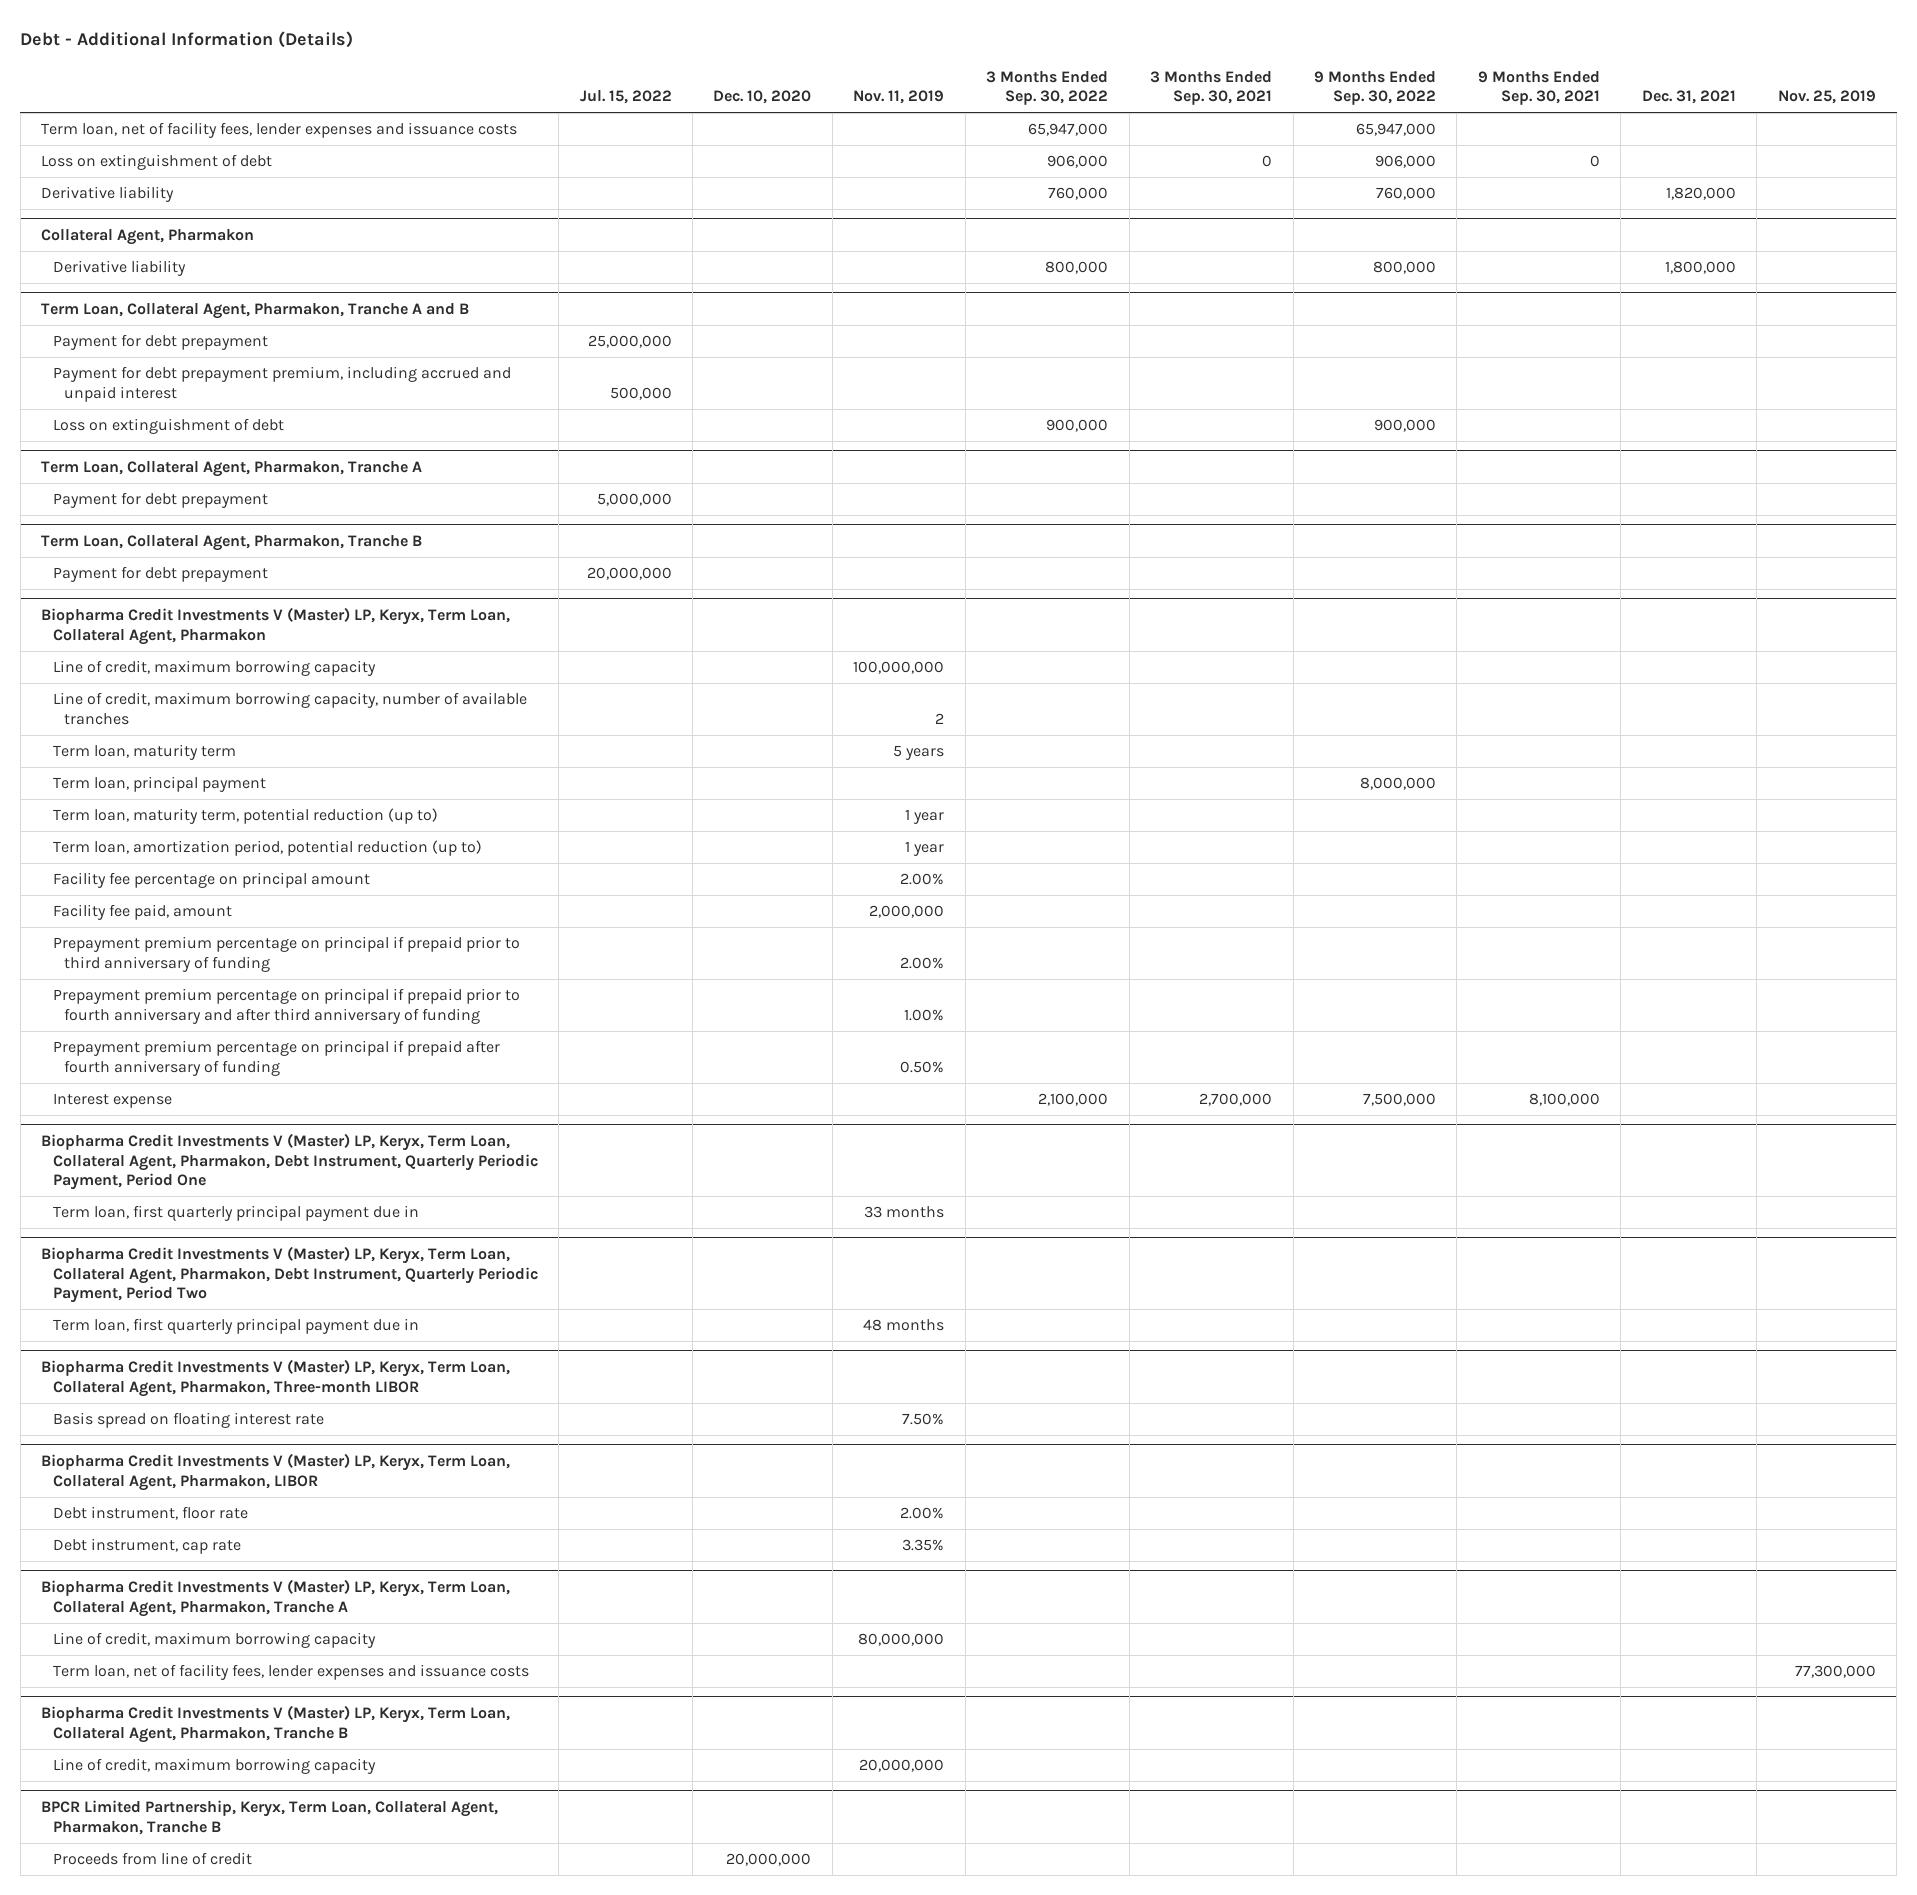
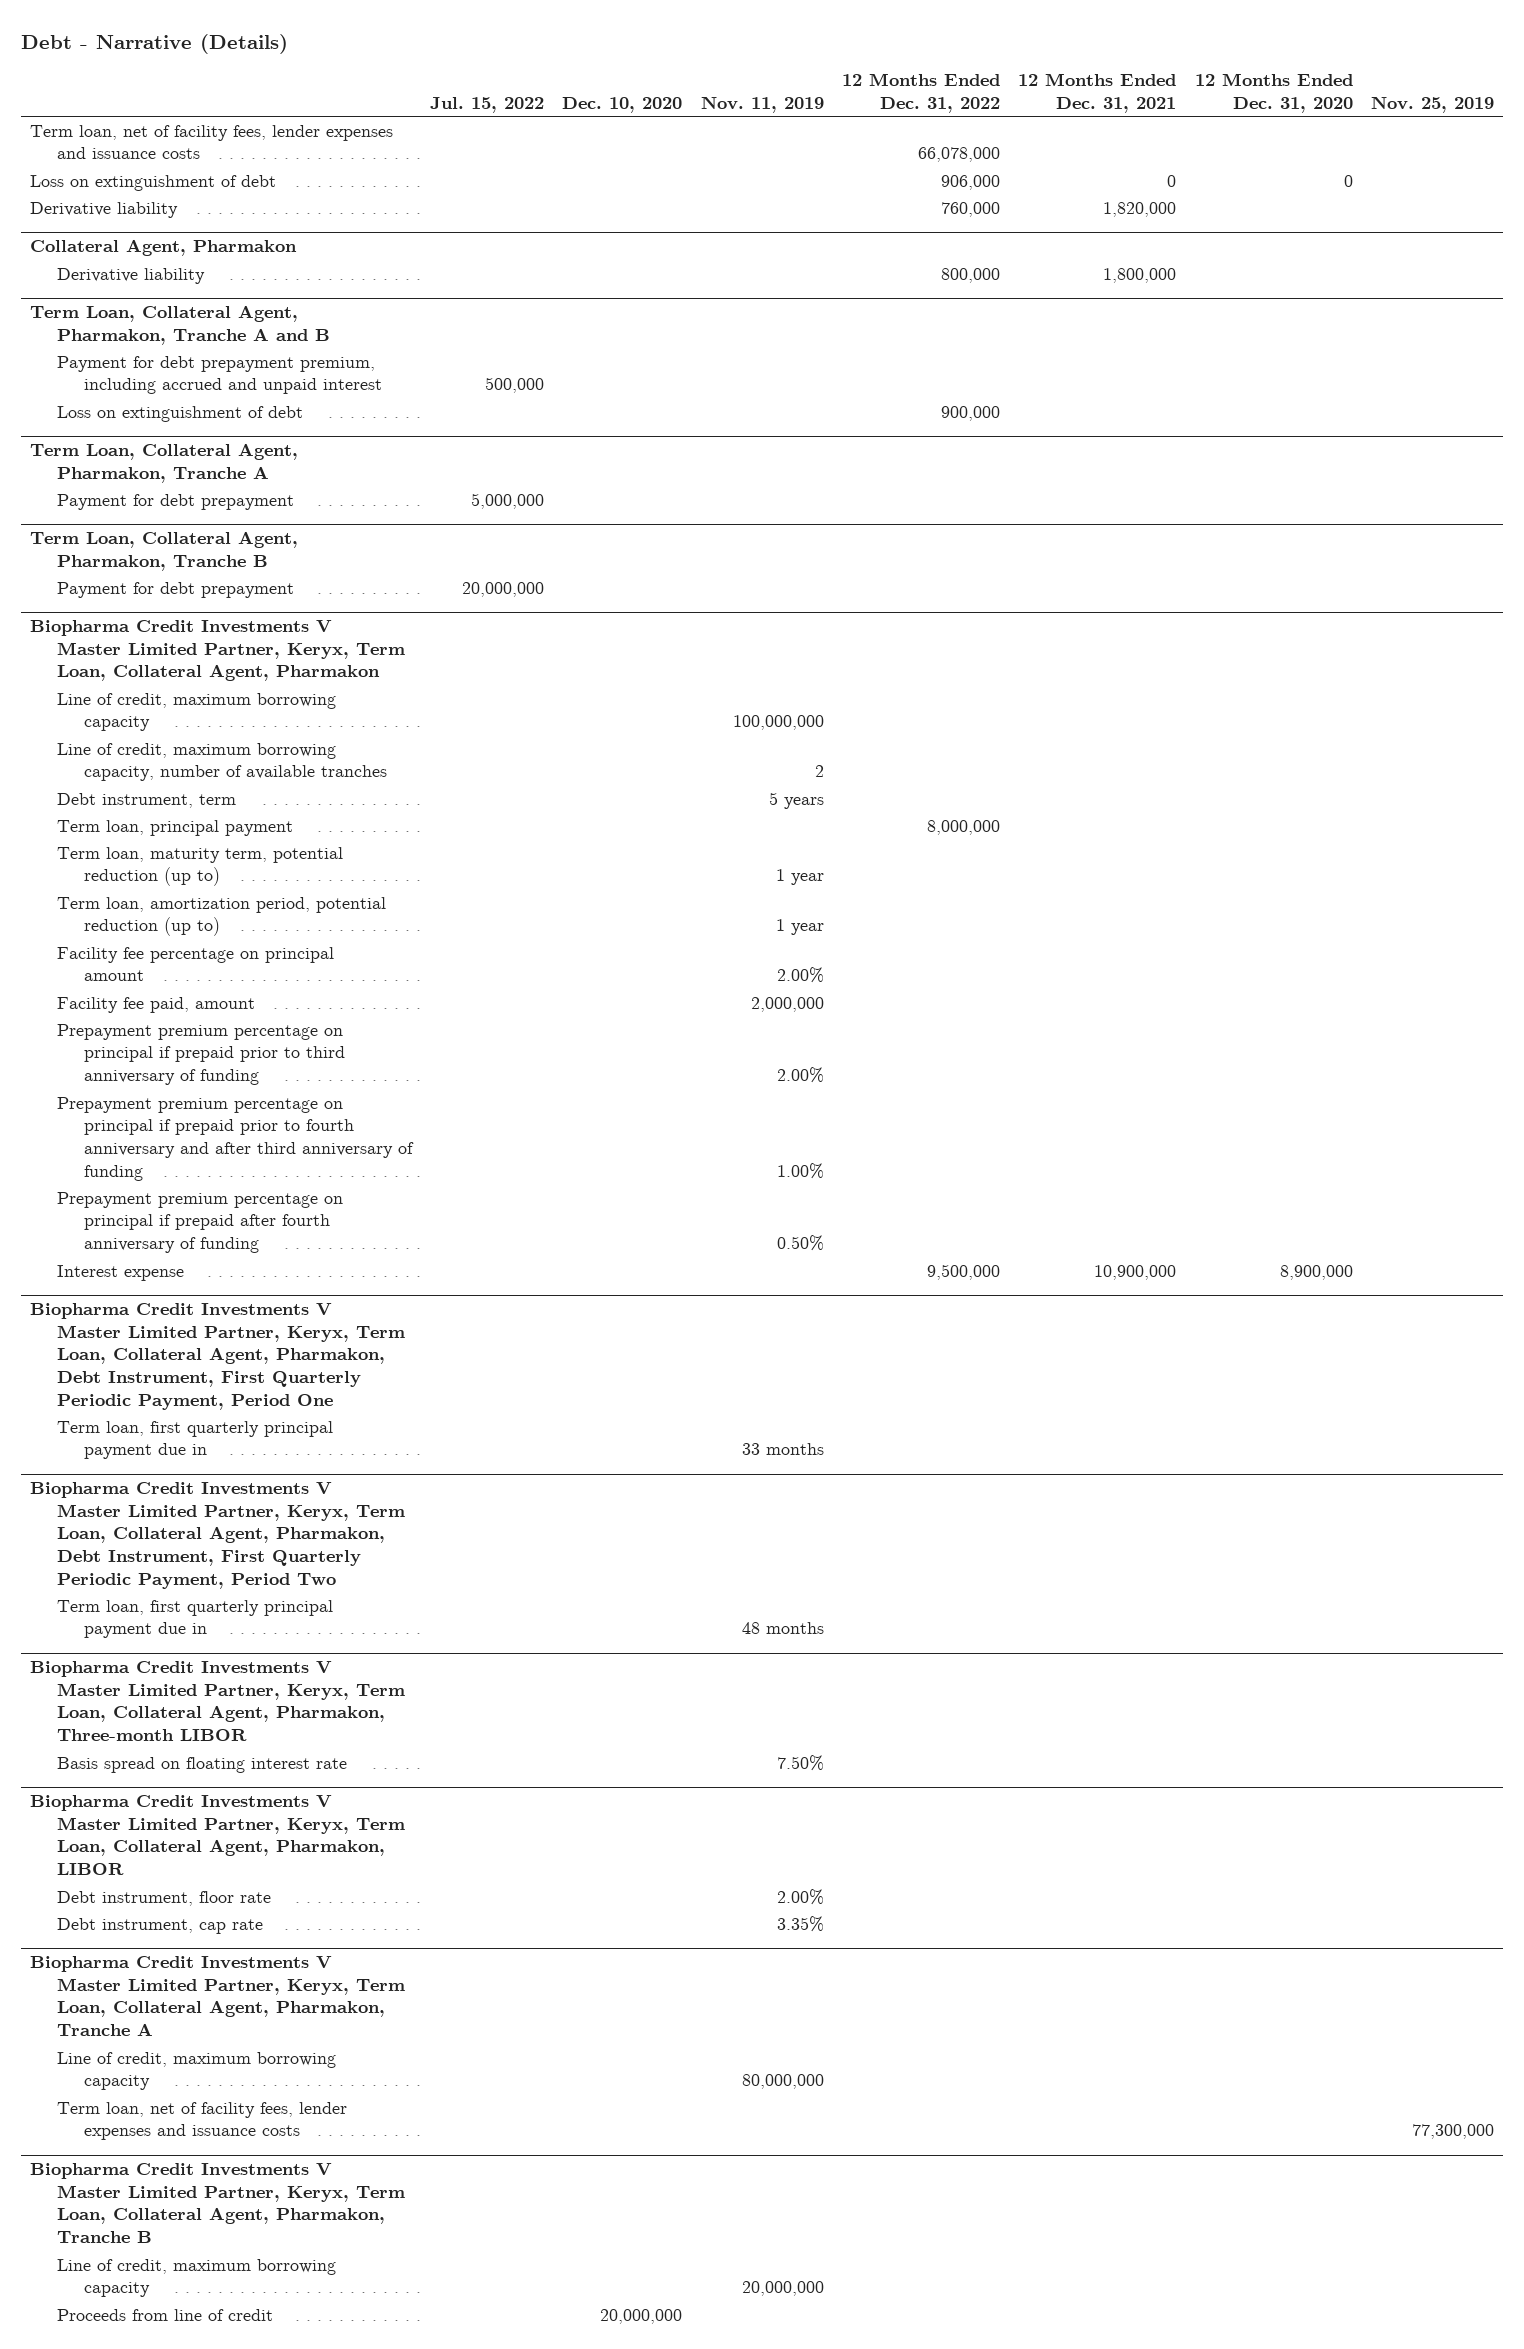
[20,30,354,48] Debt - Additional Information (Details) -> [21,33,289,54] Debt - Narrative (Details)
[986,70,1109,106] 3 Months Ended Sep. 30, 2022 -> none
[1150,70,1273,106] 3 Months Ended Sep. 30, 2021 -> none
[1313,70,1436,106] 9 Months Ended Sep. 30, 2022 -> none
[1477,70,1600,106] 9 Months Ended Sep. 30, 2021 -> none
[1641,90,1736,105] Dec. 31, 2021 -> none
none -> [841,72,1000,113] 12 Months Ended Dec. 31, 2022
none -> [1018,72,1177,113] 12 Months Ended Dec. 31, 2021
none -> [1194,72,1353,113] 12 Months Ended Dec. 31, 2020
[52,333,268,350] Payment for debt prepayment -> none
[41,606,511,645] Biopharma Credit Investments V (Master) LP, Keryx, Term Loan, Collateral Agent, Pharmakon -> [30,620,406,682] Biopharma Credit Investments V Master Limited Partner, Keryx, Term Loan, Collateral Agent, Pharmakon
[52,743,236,760] Term loan, maturity term -> [57,792,237,808] Debt instrument, term
[41,1132,538,1191] Biopharma Credit Investments V (Master) LP, Keryx, Term Loan, Collateral Agent, Pharmakon, Debt Instrument, Quarterly Periodic Payment, Period One -> [30,1303,406,1410] Biopharma Credit Investments V Master Limited Partner, Keryx, Term Loan, Collateral Agent, Pharmakon, Debt Instrument, First Quarterly Periodic Payment, Period One
[41,1245,538,1304] Biopharma Credit Investments V (Master) LP, Keryx, Term Loan, Collateral Agent, Pharmakon, Debt Instrument, Quarterly Periodic Payment, Period Two -> [30,1482,406,1589] Biopharma Credit Investments V Master Limited Partner, Keryx, Term Loan, Collateral Agent, Pharmakon, Debt Instrument, First Quarterly Periodic Payment, Period Two
[41,1358,511,1397] Biopharma Credit Investments V (Master) LP, Keryx, Term Loan, Collateral Agent, Pharmakon, Three-month LIBOR -> [30,1661,406,1741] Biopharma Credit Investments V Master Limited Partner, Keryx, Term Loan, Collateral Agent, Pharmakon, Three-month LIBOR
[41,1452,511,1491] Biopharma Credit Investments V (Master) LP, Keryx, Term Loan, Collateral Agent, Pharmakon, LIBOR -> [30,1795,406,1875] Biopharma Credit Investments V Master Limited Partner, Keryx, Term Loan, Collateral Agent, Pharmakon, LIBOR
[41,1578,511,1617] Biopharma Credit Investments V (Master) LP, Keryx, Term Loan, Collateral Agent, Pharmakon, Tranche A -> [30,1956,406,2036] Biopharma Credit Investments V Master Limited Partner, Keryx, Term Loan, Collateral Agent, Pharmakon, Tranche A
[41,1704,511,1743] Biopharma Credit Investments V (Master) LP, Keryx, Term Loan, Collateral Agent, Pharmakon, Tranche B -> [30,2163,406,2243] Biopharma Credit Investments V Master Limited Partner, Keryx, Term Loan, Collateral Agent, Pharmakon, Tranche B
[41,1799,499,1835] BPCR Limited Partnership, Keryx, Term Loan, Collateral Agent, Pharmakon, Tranche B -> none
[52,1851,252,1865] Proceeds from line of credit -> none
none -> [57,2308,274,2321] Proceeds from line of credit

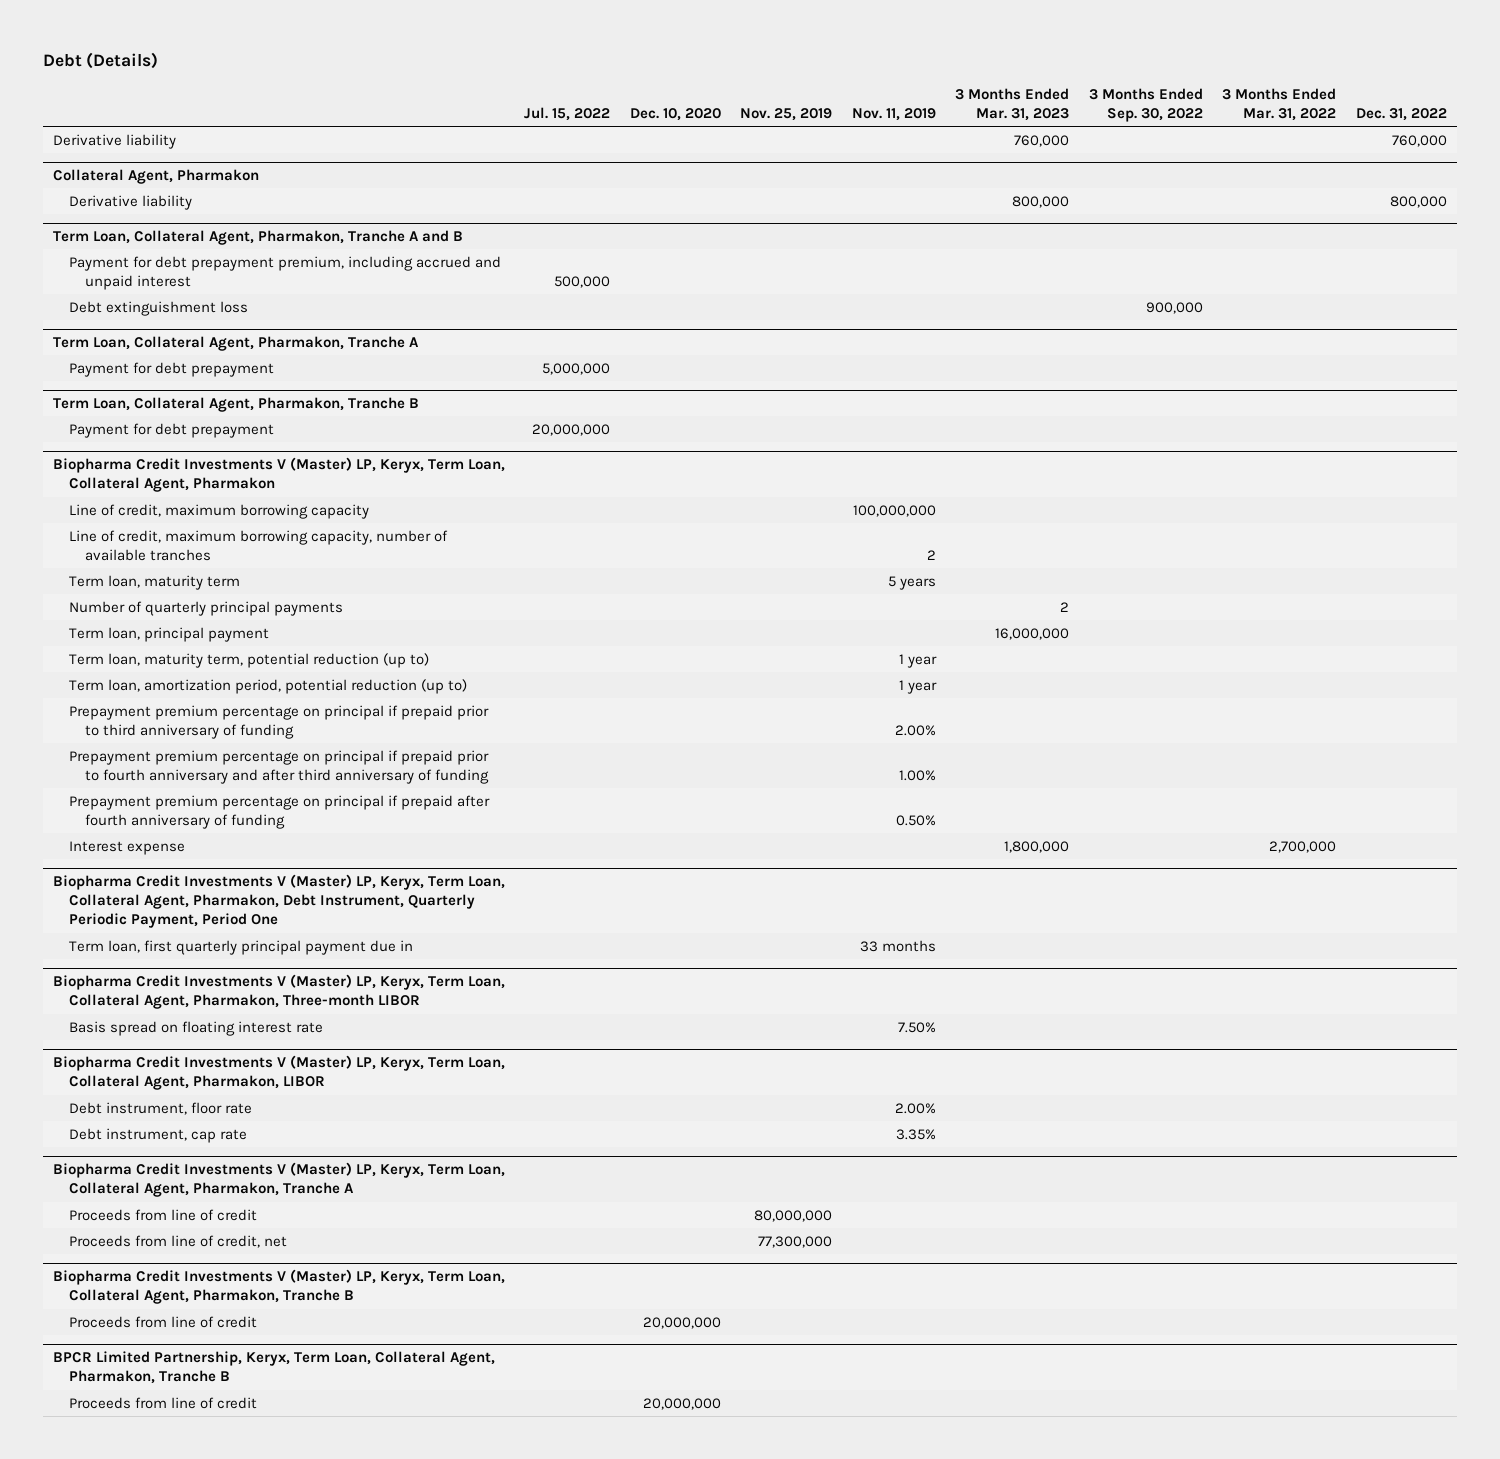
[21,33,289,54] Debt - Narrative (Details) -> [43,52,159,70] Debt (Details)
[841,72,1000,113] 12 Months Ended Dec. 31, 2022 -> none
[1018,72,1177,113] 12 Months Ended Dec. 31, 2021 -> none
[1194,72,1353,113] 12 Months Ended Dec. 31, 2020 -> none
none -> [955,88,1070,122] 3 Months Ended Mar. 31, 2023
none -> [1088,88,1203,123] 3 Months Ended Sep. 30, 2022
none -> [1222,88,1337,122] 3 Months Ended Mar. 31, 2022
none -> [1355,108,1447,122] Dec. 31, 2022
[30,124,394,160] Term loan, net of facility fees, lender expenses and issuance costs -> none
[30,174,277,191] Loss on extinguishment of debt -> none
[57,405,304,422] Loss on extinguishment of debt -> [68,300,248,316] Debt extinguishment loss
[30,620,406,682] Biopharma Credit Investments V Master Limited Partner, Keryx, Term Loan, Collateral Agent, Pharmakon -> [52,457,505,493] Biopharma Credit Investments V (Master) LP, Keryx, Term Loan, Collateral Agent, Pharmakon
[57,792,237,808] Debt instrument, term -> [68,574,240,590] Term loan, maturity term
none -> [68,600,343,616] Number of quarterly principal payments
[57,946,335,982] Facility fee percentage on principal amount -> none
[57,996,256,1013] Facility fee paid, amount -> none
[30,1303,406,1410] Biopharma Credit Investments V Master Limited Partner, Keryx, Term Loan, Collateral Agent, Pharmakon, Debt Instrument, First Quarterly Periodic Payment, Period One -> [52,874,505,929] Biopharma Credit Investments V (Master) LP, Keryx, Term Loan, Collateral Agent, Pharmakon, Debt Instrument, Quarterly Periodic Payment, Period One
[30,1482,406,1589] Biopharma Credit Investments V Master Limited Partner, Keryx, Term Loan, Collateral Agent, Pharmakon, Debt Instrument, First Quarterly Periodic Payment, Period Two -> none
[57,1599,334,1639] Term loan, first quarterly principal payment due in -> none
[30,1661,406,1741] Biopharma Credit Investments V Master Limited Partner, Keryx, Term Loan, Collateral Agent, Pharmakon, Three-month LIBOR -> [52,974,505,1010] Biopharma Credit Investments V (Master) LP, Keryx, Term Loan, Collateral Agent, Pharmakon, Three-month LIBOR
[30,1795,406,1875] Biopharma Credit Investments V Master Limited Partner, Keryx, Term Loan, Collateral Agent, Pharmakon, LIBOR -> [52,1055,505,1091] Biopharma Credit Investments V (Master) LP, Keryx, Term Loan, Collateral Agent, Pharmakon, LIBOR
[57,2051,337,2091] Line of credit, maximum borrowing capacity -> none
[57,2258,337,2298] Line of credit, maximum borrowing capacity -> none
[30,1956,406,2036] Biopharma Credit Investments V Master Limited Partner, Keryx, Term Loan, Collateral Agent, Pharmakon, Tranche A -> [52,1162,505,1198] Biopharma Credit Investments V (Master) LP, Keryx, Term Loan, Collateral Agent, Pharmakon, Tranche A
none -> [68,1208,257,1221] Proceeds from line of credit
[57,2101,348,2141] Term loan, net of facility fees, lender expenses and issuance costs -> [68,1234,287,1248] Proceeds from line of credit, net
[30,2163,406,2243] Biopharma Credit Investments V Master Limited Partner, Keryx, Term Loan, Collateral Agent, Pharmakon, Tranche B -> [52,1269,505,1305] Biopharma Credit Investments V (Master) LP, Keryx, Term Loan, Collateral Agent, Pharmakon, Tranche B
none -> [52,1351,495,1385] BPCR Limited Partnership, Keryx, Term Loan, Collateral Agent, Pharmakon, Tranche B
none -> [68,1396,257,1409] Proceeds from line of credit

